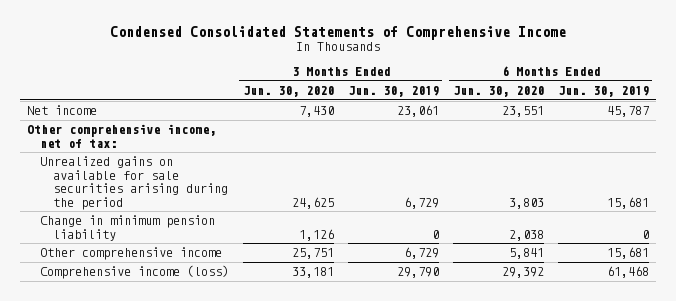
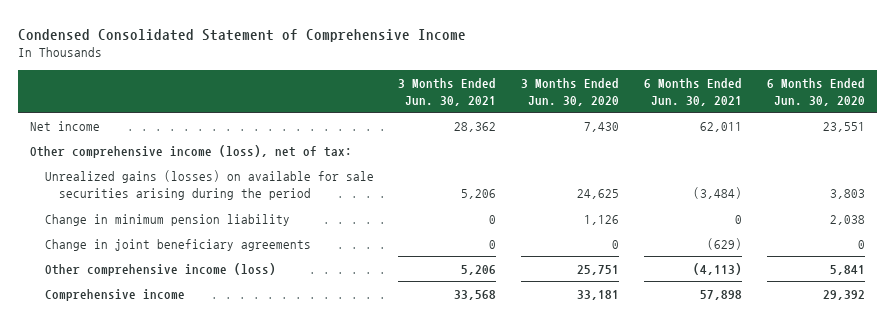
[110,25,567,40] Condensed Consolidated Statements of Comprehensive Income -> [18,28,467,42] Condensed Consolidated Statement of Comprehensive Income
[347,86,439,98] Jun. 30, 2019 -> none
[557,86,649,98] Jun. 30, 2019 -> none
none -> [398,77,497,106] 3 Months Ended Jun. 30, 2021
none -> [643,77,742,106] 6 Months Ended Jun. 30, 2021
[27,124,217,148] Other comprehensive income, net of tax: -> [30,144,353,158] Other comprehensive income (loss), net of tax:
[39,156,228,210] Unrealized gains on available for sale securities arising during the period -> [44,169,374,201] Unrealized gains (losses) on available for sale securities arising during the period
none -> [44,238,311,251] Change in joint beneficiary agreements
[39,247,222,261] Other comprehensive income -> [44,262,276,276] Other comprehensive income (loss)
[39,265,229,280] Comprehensive income (loss) -> [44,288,185,301] Comprehensive income

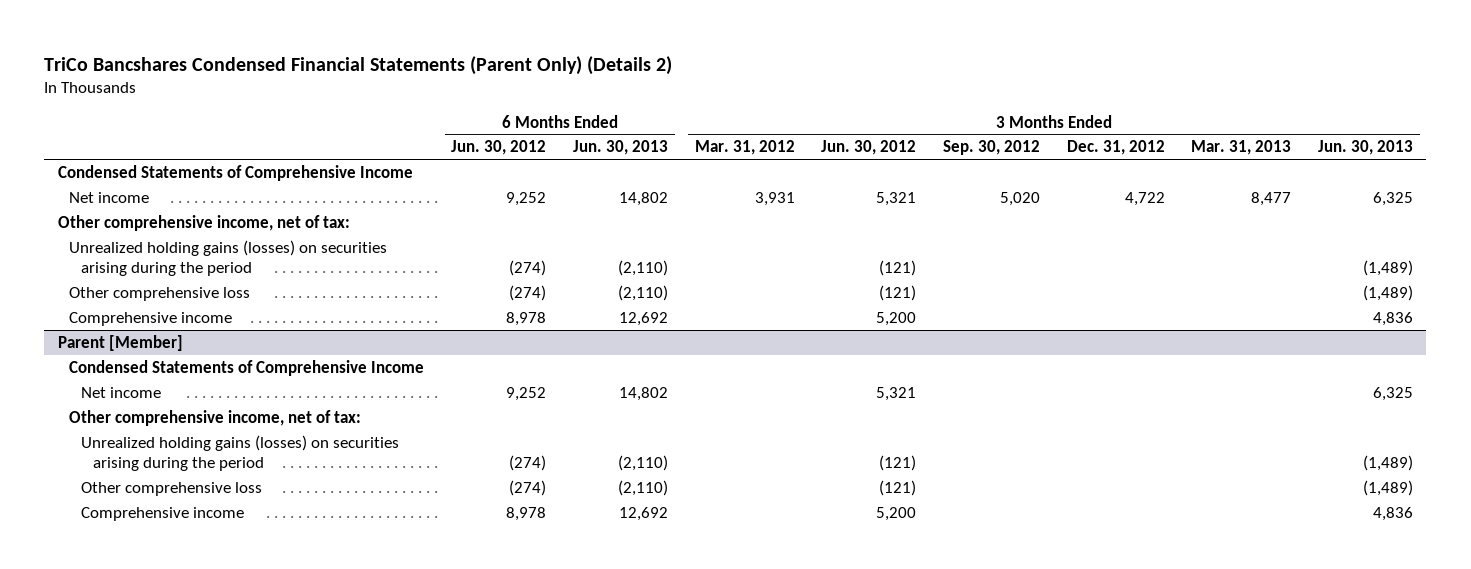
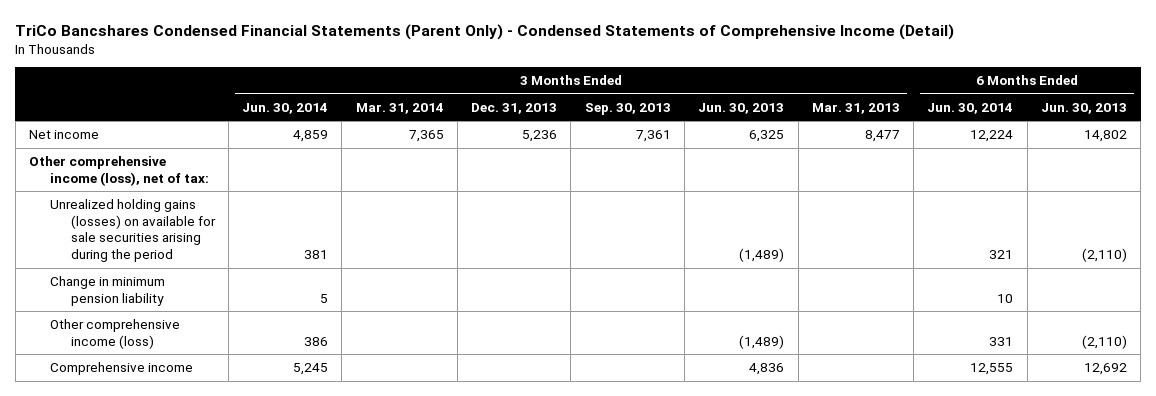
[44,55,673,75] TriCo Bancshares Condensed Financial Statements (Parent Only) (Details 2) -> [15,23,955,40] TriCo Bancshares Condensed Financial Statements (Parent Only) - Condensed Statements of Comprehensive Income (Detail)
[451,140,547,156] Jun. 30, 2012 -> none
[694,140,795,156] Mar. 31, 2012 -> none
[821,140,917,156] Jun. 30, 2012 -> none
[942,140,1040,156] Sep. 30, 2012 -> none
[1066,140,1165,156] Dec. 31, 2012 -> none
none -> [242,102,329,114] Jun. 30, 2014
none -> [355,102,444,114] Mar. 31, 2014
none -> [471,102,558,114] Dec. 31, 2013
none -> [584,102,671,115] Sep. 30, 2013
none -> [927,102,1014,114] Jun. 30, 2014
[57,164,413,181] Condensed Statements of Comprehensive Income -> none
[69,311,233,326] Comprehensive income -> none
[57,334,183,351] Parent [Member] -> none
[69,359,425,376] Condensed Statements of Comprehensive Income -> none
[81,386,162,398] Net income -> none
[69,409,362,426] Other comprehensive income, net of tax: -> none
[81,434,400,472] Unrealized holding gains (losses) on securities arising during the period -> none
[81,481,263,496] Other comprehensive loss -> none
[57,214,350,231] Other comprehensive income, net of tax: -> [28,156,209,186] Other comprehensive income (loss), net of tax:
[69,239,388,277] Unrealized holding gains (losses) on securities arising during the period -> [49,199,216,262] Unrealized holding gains (losses) on available for sale securities arising during the period
none -> [49,276,165,306] Change in minimum pension liability
[69,286,251,301] Other comprehensive loss -> [49,319,180,349] Other comprehensive income (loss)

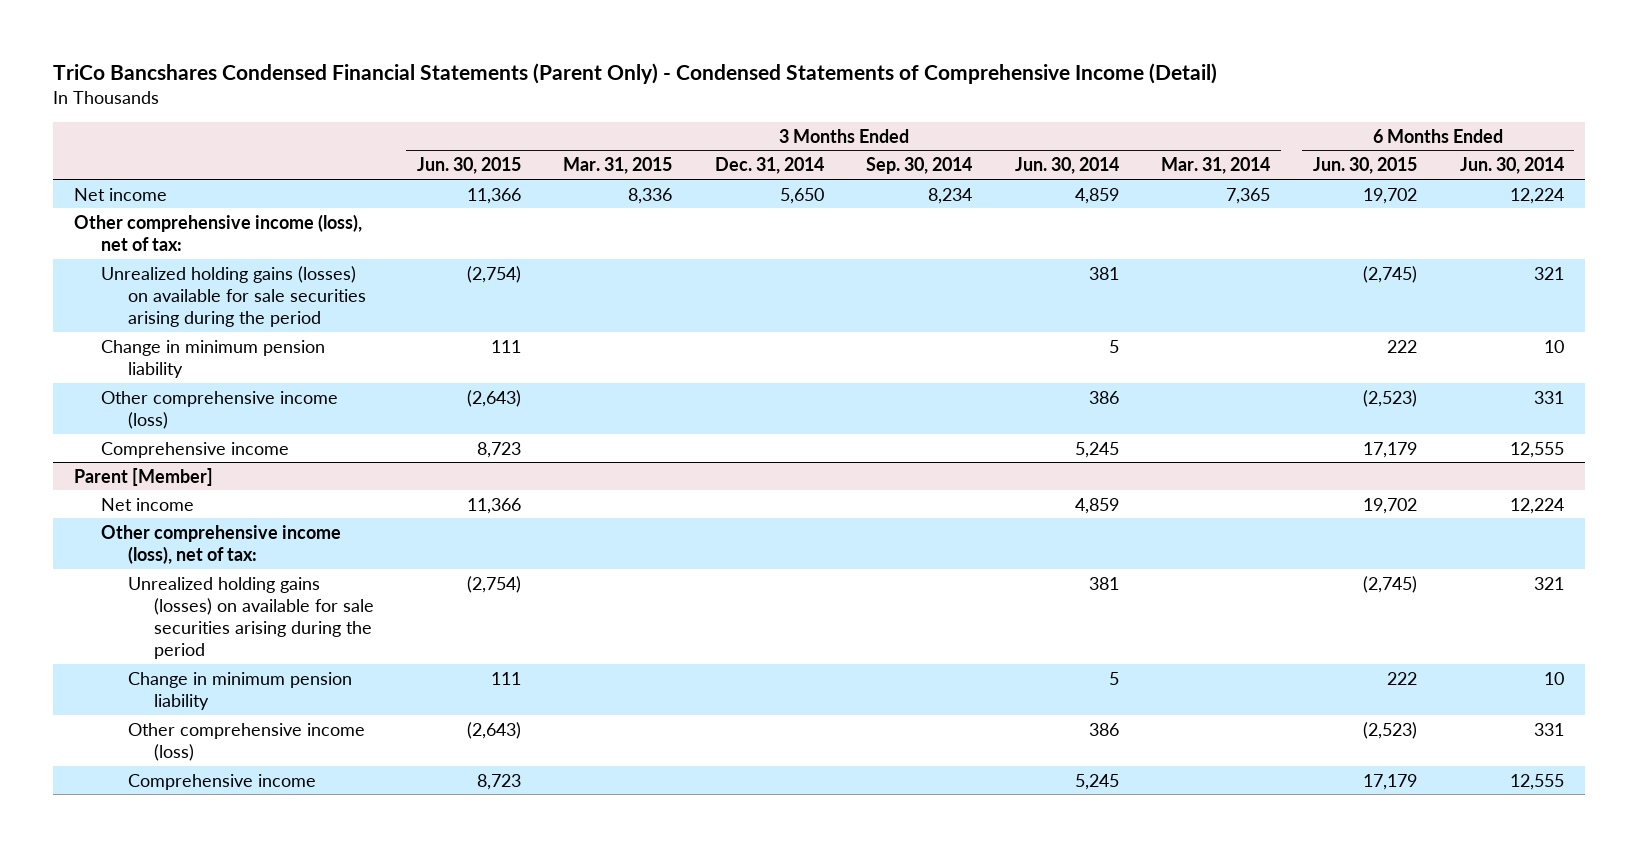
[471,102,558,114] Dec. 31, 2013 -> none
[584,102,671,115] Sep. 30, 2013 -> none
[698,102,785,114] Jun. 30, 2013 -> none
[811,102,900,114] Mar. 31, 2013 -> none
[1040,102,1127,114] Jun. 30, 2013 -> none
none -> [416,157,521,175] Jun. 30, 2015
none -> [563,157,673,175] Mar. 31, 2015
none -> [714,157,824,175] Dec. 31, 2014
none -> [866,157,973,175] Sep. 30, 2014
none -> [1313,157,1418,175] Jun. 30, 2015
none -> [73,467,213,486] Parent [Member]
none -> [100,497,194,511] Net income
none -> [100,524,341,564] Other comprehensive income (loss), net of tax:
none -> [127,576,375,659] Unrealized holding gains (losses) on available for sale securities arising during the period
none -> [127,671,352,710] Change in minimum pension liability
none -> [127,722,365,761] Other comprehensive income (loss)
none -> [127,773,316,790] Comprehensive income

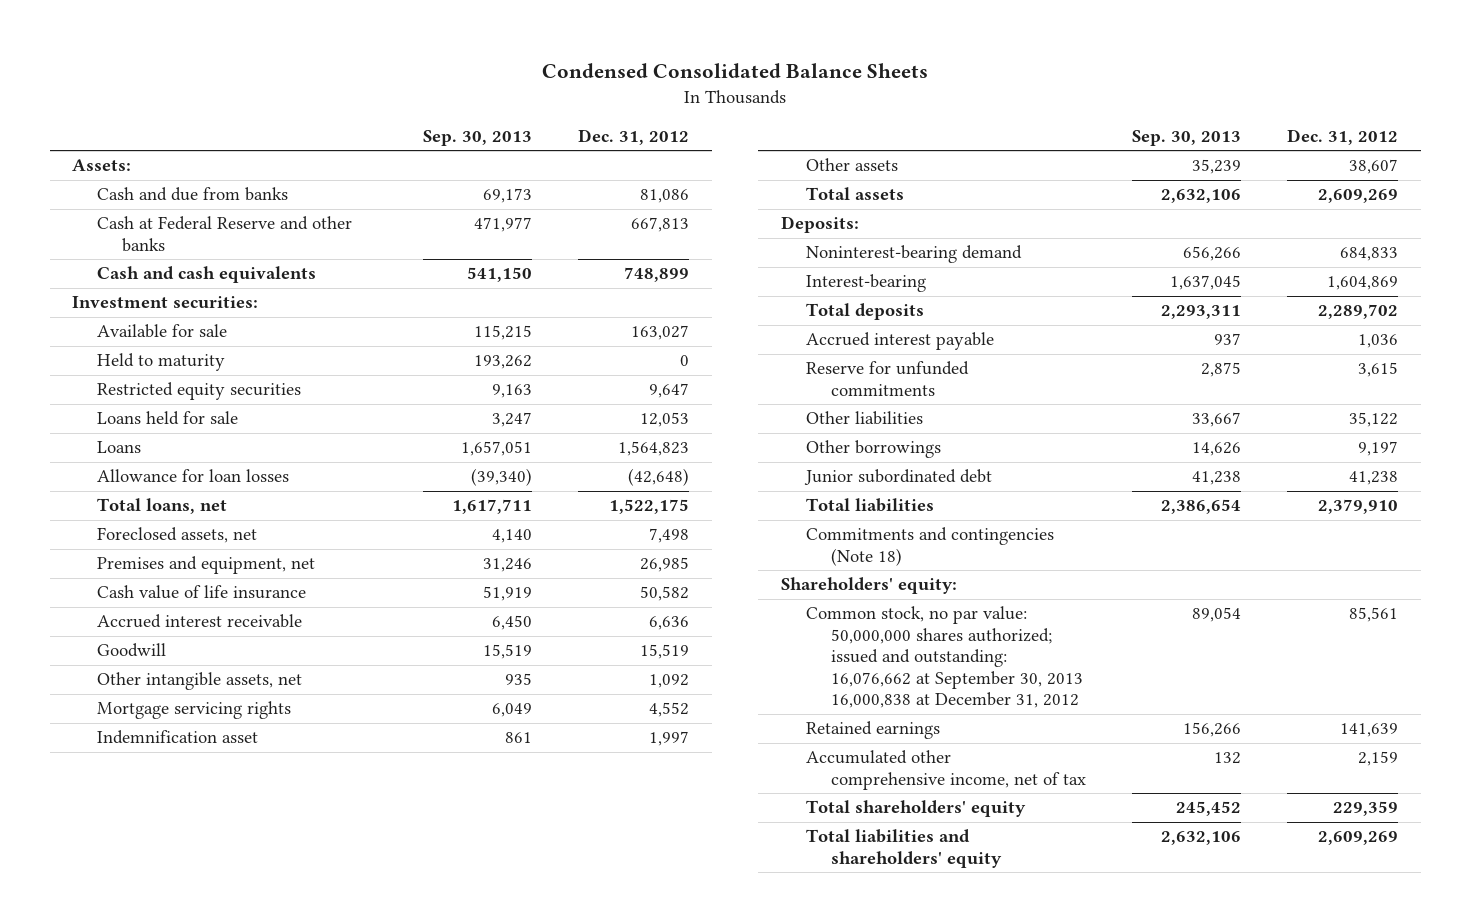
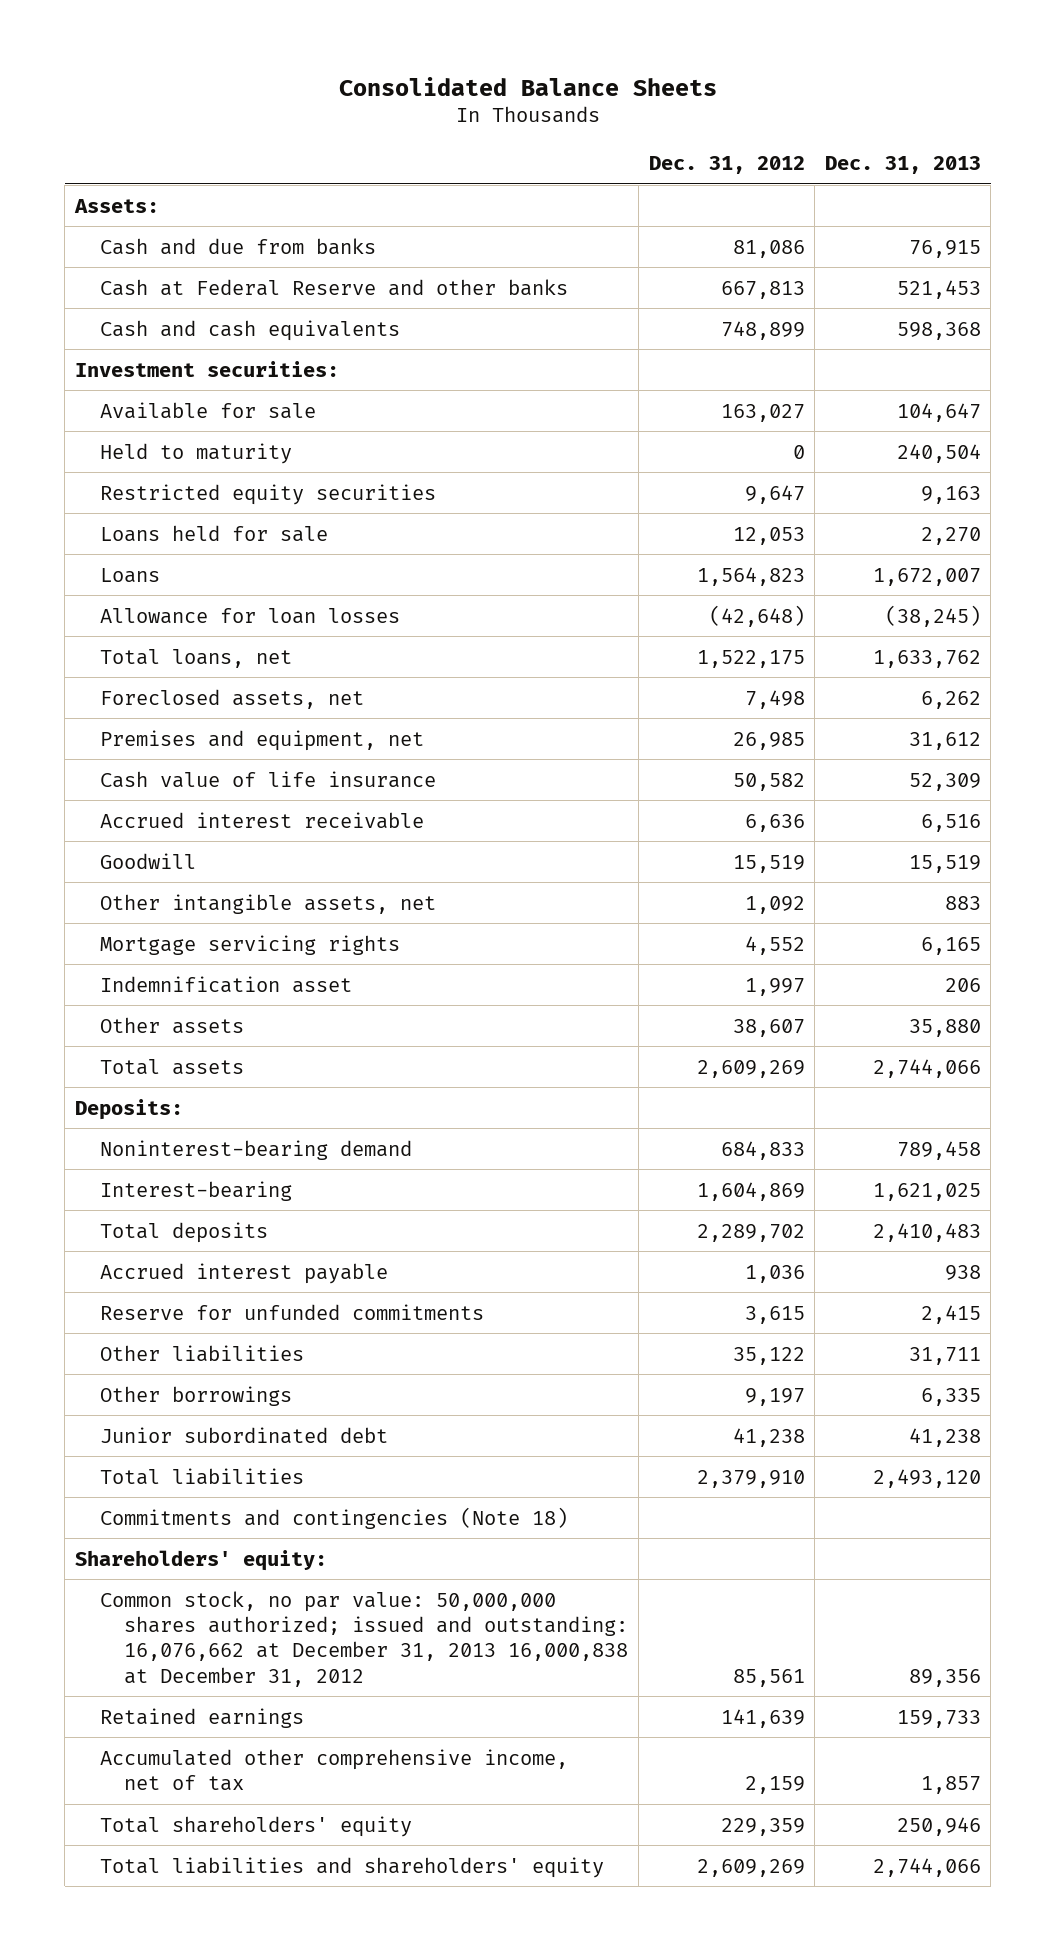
[542,63,929,79] Condensed Consolidated Balance Sheets -> [338,76,717,96] Consolidated Balance Sheets
[423,129,533,146] Sep. 30, 2013 -> none
none -> [824,155,981,174] Dec. 31, 2013
[806,606,1084,709] Common stock, no par value: 50,000,000 shares authorized; issued and outstanding: 16,076,662 at September 30, 2013 16,000,838 at December 31, 2012 -> [99,1590,629,1687] Common stock, no par value: 50,000,000 shares authorized; issued and outstanding: 16,076,662 at December 31, 2013 16,000,838 at December 31, 2012

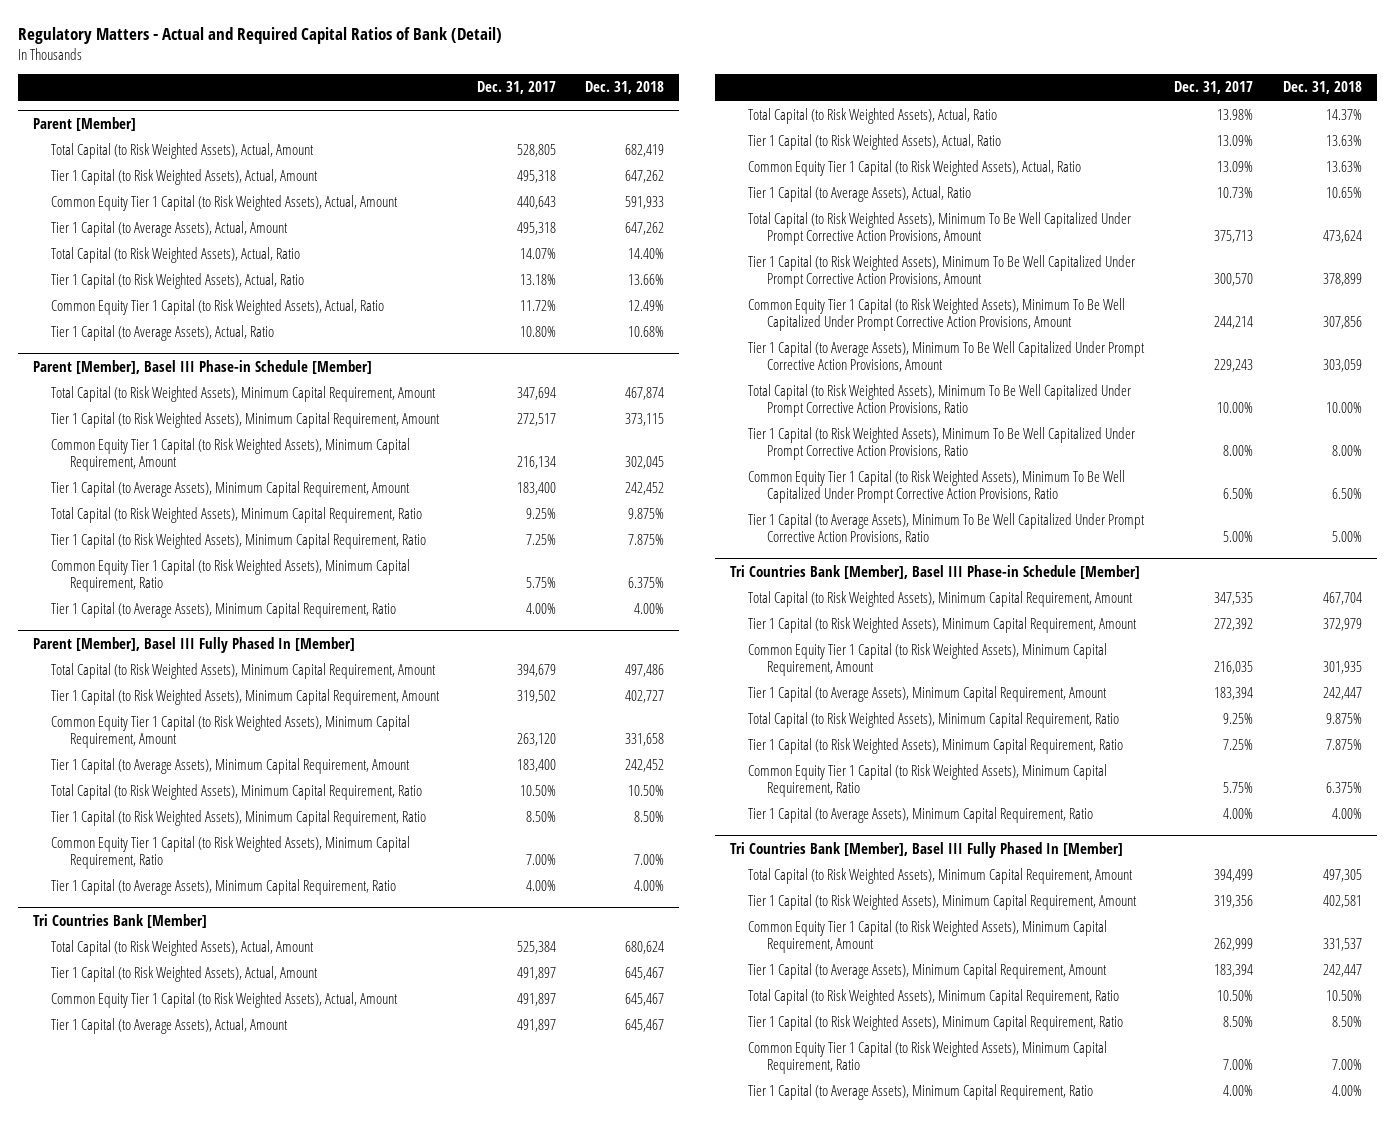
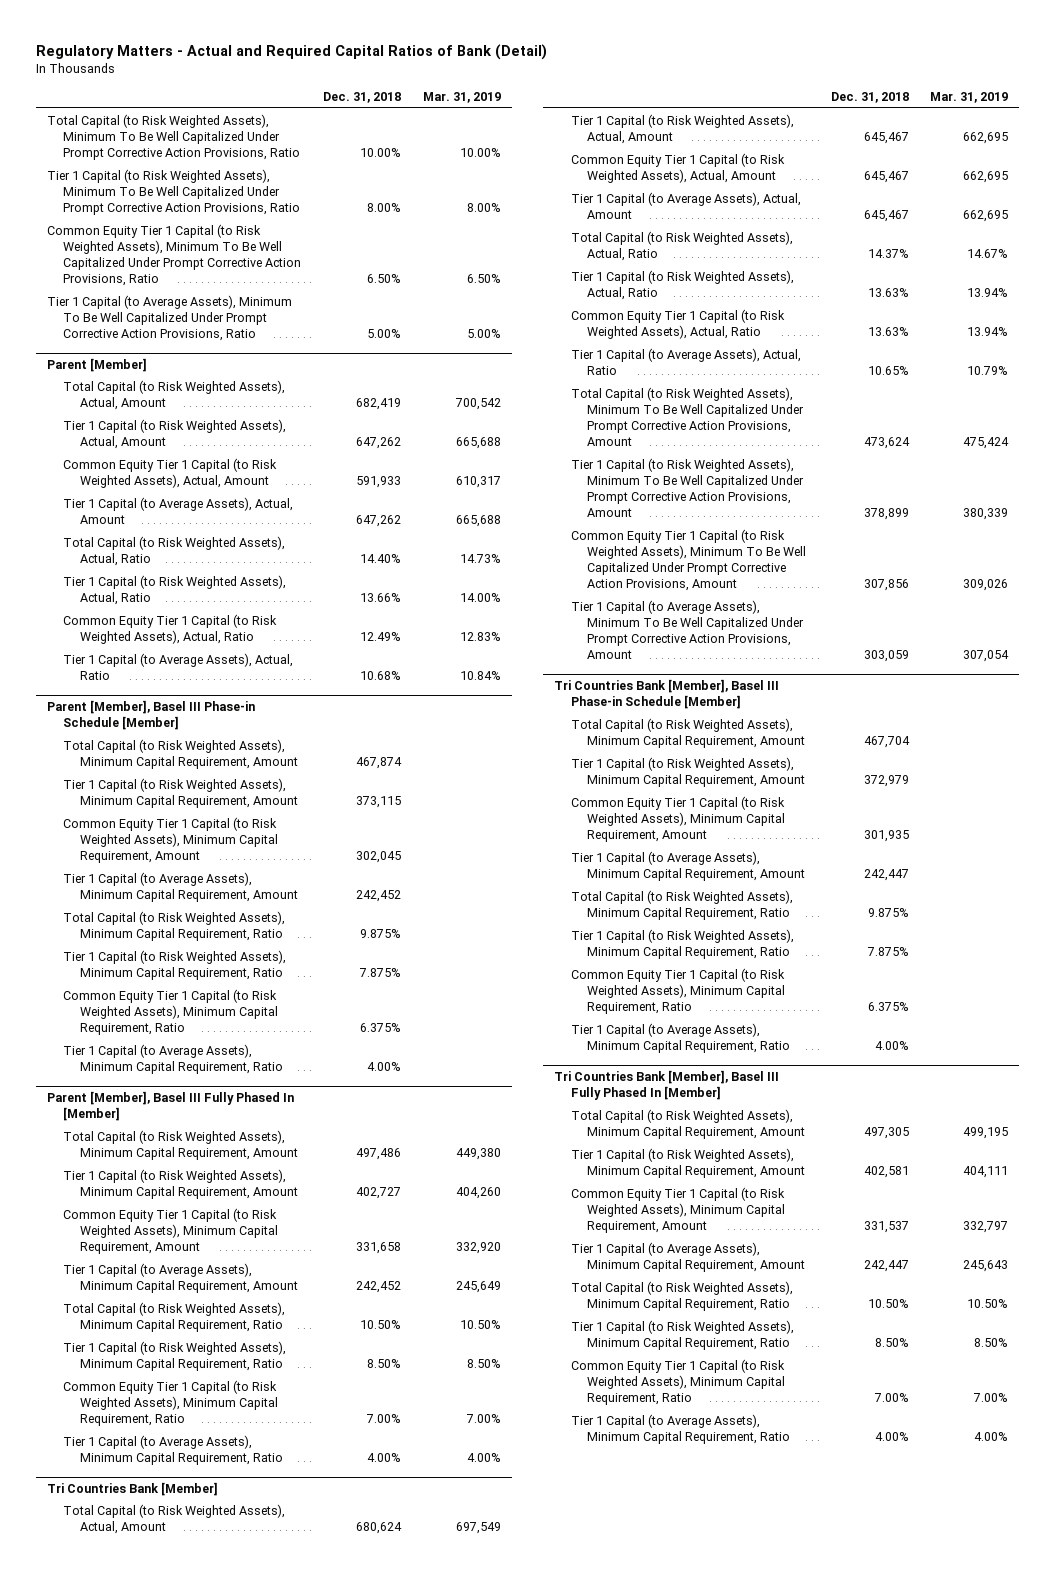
[476,81,556,95] Dec. 31, 2017 -> none
none -> [422,92,501,104] Mar. 31, 2019
none -> [46,113,301,160] Total Capital (to Risk Weighted Assets), Minimum To Be Well Capitalized Under Prompt Corrective Action Provisions, Ratio
none -> [46,168,301,215] Tier 1 Capital (to Risk Weighted Assets), Minimum To Be Well Capitalized Under Prompt Corrective Action Provisions, Ratio
none -> [46,223,302,286] Common Equity Tier 1 Capital (to Risk Weighted Assets), Minimum To Be Well Capitalized Under Prompt Corrective Action Provisions, Ratio
none -> [46,294,292,341] Tier 1 Capital (to Average Assets), Minimum To Be Well Capitalized Under Prompt Corrective Action Provisions, Ratio
[748,384,1132,418] Total Capital (to Risk Weighted Assets), Minimum To Be Well Capitalized Under Prompt Corrective Action Provisions, Ratio -> none
[748,427,1136,461] Tier 1 Capital (to Risk Weighted Assets), Minimum To Be Well Capitalized Under Prompt Corrective Action Provisions, Ratio -> none
[748,470,1126,504] Common Equity Tier 1 Capital (to Risk Weighted Assets), Minimum To Be Well Capitalized Under Prompt Corrective Action Provisions, Ratio -> none
[748,513,1146,545] Tier 1 Capital (to Average Assets), Minimum To Be Well Capitalized Under Prompt Corrective Action Provisions, Ratio -> none

